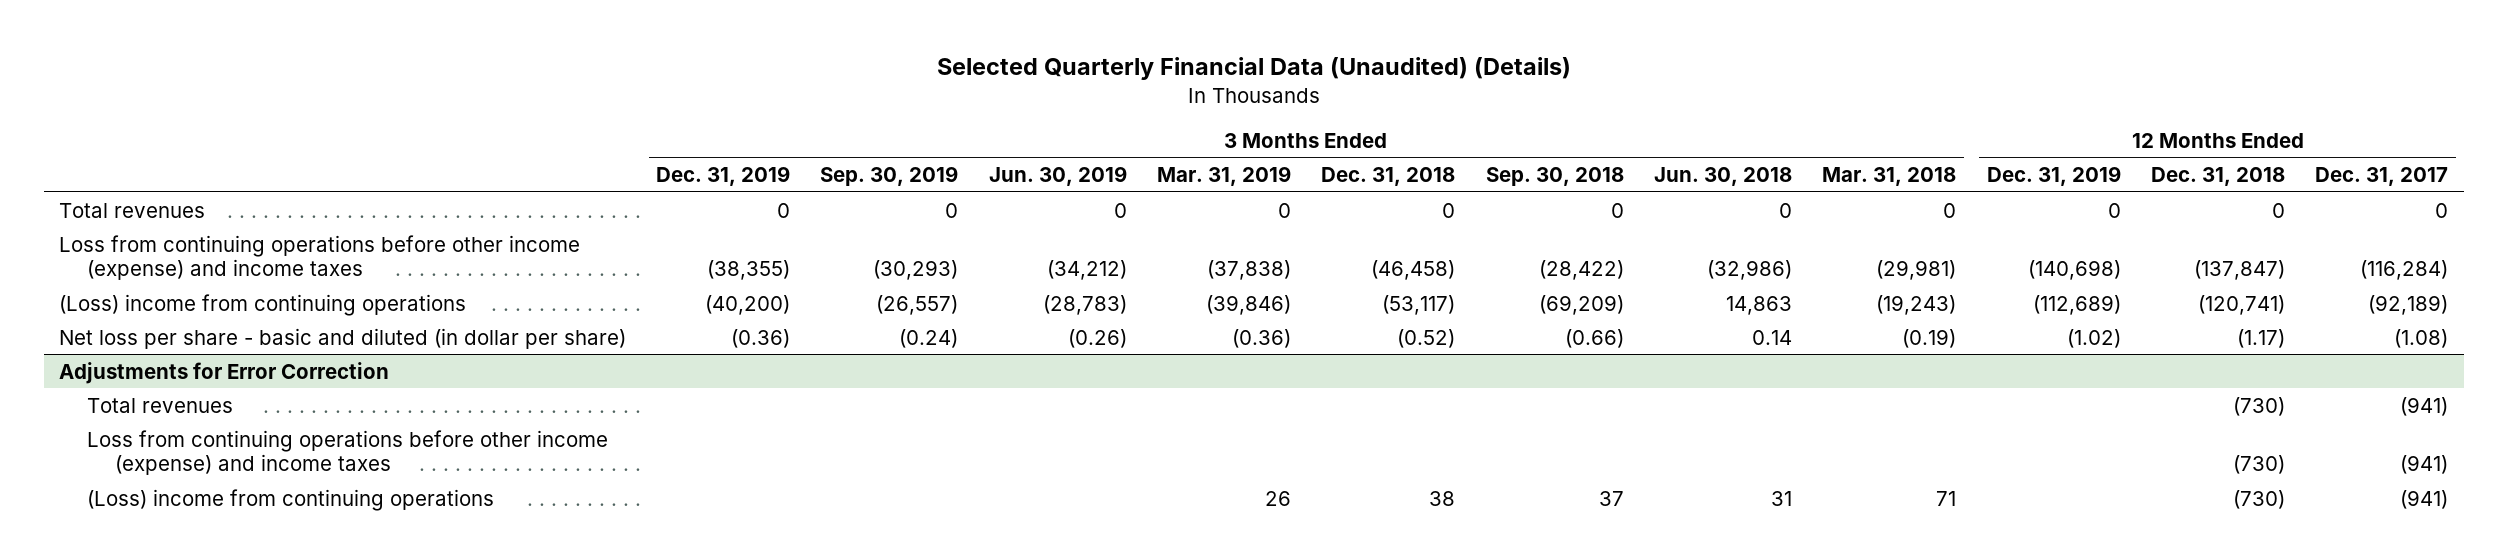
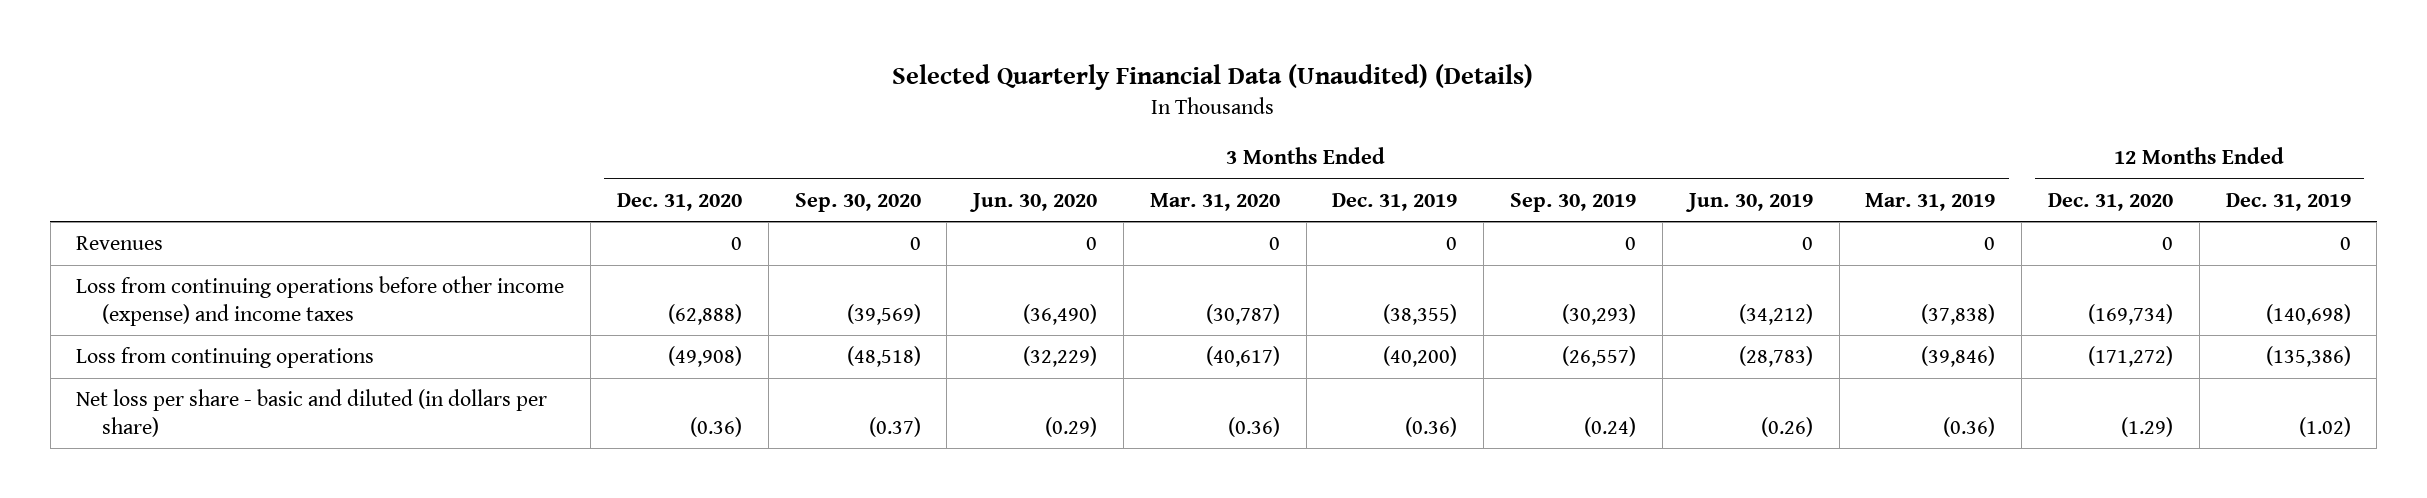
[1321,166,1456,186] Dec. 31, 2018 -> none
[1485,166,1624,186] Sep. 30, 2018 -> none
[1654,166,1793,186] Jun. 30, 2018 -> none
[1822,166,1957,186] Mar. 31, 2018 -> none
[2151,166,2286,186] Dec. 31, 2018 -> none
[2315,166,2449,186] Dec. 31, 2017 -> none
none -> [616,192,742,211] Dec. 31, 2020
none -> [794,192,921,212] Sep. 30, 2020
none -> [969,192,1098,212] Jun. 30, 2020
none -> [1149,192,1280,211] Mar. 31, 2020
none -> [2048,192,2174,211] Dec. 31, 2020
[58,202,205,218] Total revenues -> [76,236,164,251] Revenues
[58,361,389,384] Adjustments for Error Correction -> none
[87,397,234,413] Total revenues -> none
[87,429,609,476] Loss from continuing operations before other income (expense) and income taxes -> none
[87,488,495,511] (Loss) income from continuing operations -> none
[58,293,466,316] (Loss) income from continuing operations -> [76,347,375,369] Loss from continuing operations
[2032,294,2121,315] (112,689) -> [2265,346,2351,368] (135,386)
[58,327,626,349] Net loss per share - basic and diluted (in dollar per share) -> [76,389,548,438] Net loss per share - basic and diluted (in dollars per share)

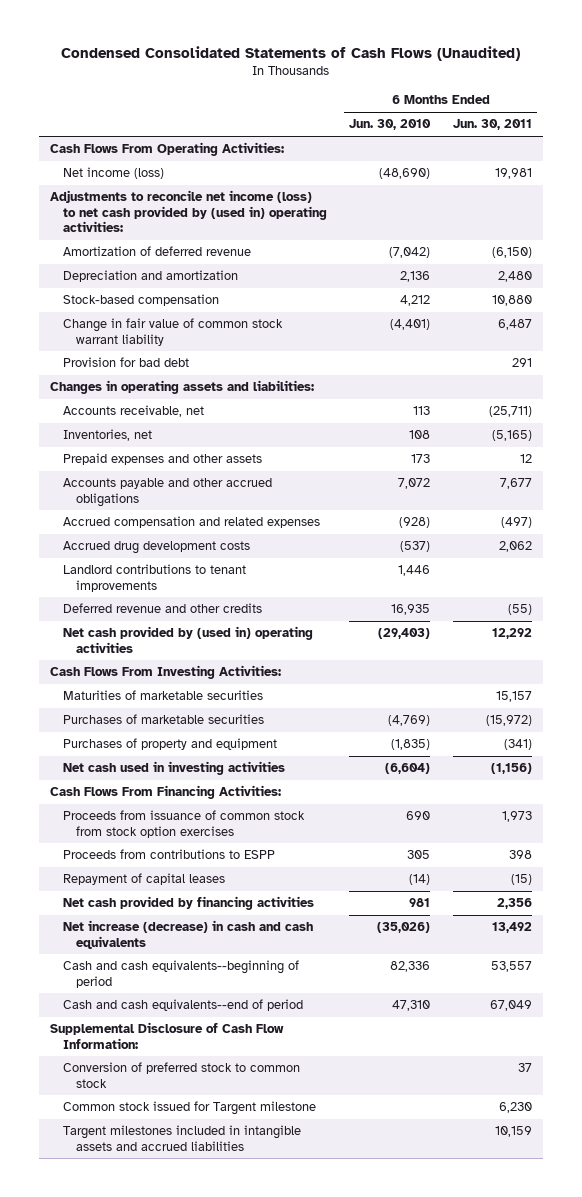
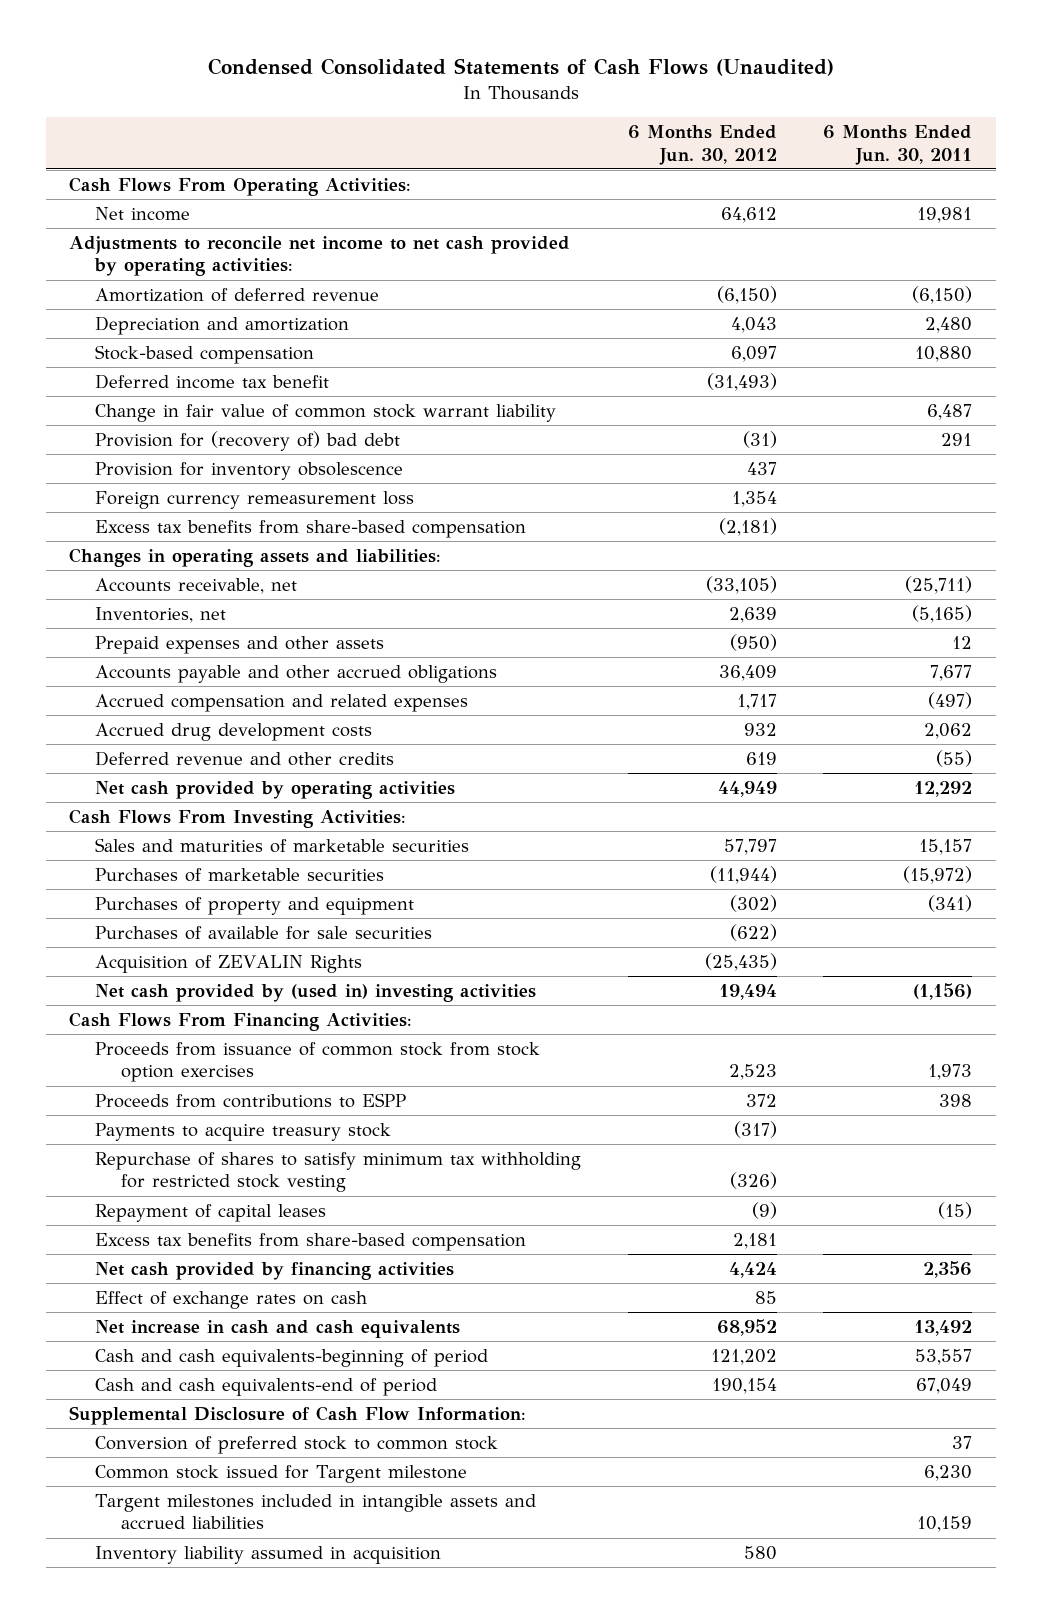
[349,119,432,131] Jun. 30, 2010 -> none
none -> [627,125,777,165] 6 Months Ended Jun. 30, 2012
[62,167,164,180] Net income (loss) -> [94,206,190,221] Net income
[49,190,327,232] Adjustments to reconcile net income (loss) to net cash provided by (used in) operating activities: -> [68,235,570,277] Adjustments to reconcile net income to net cash provided by operating activities:
none -> [94,373,329,389] Deferred income tax benefit
[62,357,189,368] Provision for bad debt -> [94,430,400,451] Provision for (recovery of) bad debt
none -> [94,461,403,480] Provision for inventory obsolescence
none -> [94,490,414,509] Foreign currency remeasurement loss
none -> [94,519,526,538] Excess tax benefits from share-based compensation
[62,564,246,592] Landlord contributions to tenant improvements -> none
[62,626,313,653] Net cash provided by (used in) operating activities -> [94,780,455,799] Net cash provided by operating activities
[62,690,263,701] Maturities of marketable securities -> [94,837,469,853] Sales and maturities of marketable securities
none -> [94,925,432,940] Purchases of available for sale securities
none -> [94,954,362,973] Acquisition of ZEVALIN Rights
[62,761,285,776] Net cash used in investing activities -> [94,983,536,1002] Net cash provided by (used in) investing activities
none -> [94,1122,391,1141] Payments to acquire treasury stock
none -> [94,1151,581,1193] Repurchase of shares to satisfy minimum tax withholding for restricted stock vesting
none -> [94,1232,526,1251] Excess tax benefits from share-based compensation
none -> [94,1290,367,1309] Effect of exchange rates on cash
[62,920,313,949] Net increase (decrease) in cash and cash equivalents -> [94,1319,460,1338] Net increase in cash and cash equivalents
[62,960,299,988] Cash and cash equivalents--beginning of period -> [94,1348,488,1367] Cash and cash equivalents-beginning of period
[62,999,303,1012] Cash and cash equivalents--end of period -> [94,1377,437,1396] Cash and cash equivalents-end of period
none -> [94,1545,441,1564] Inventory liability assumed in acquisition

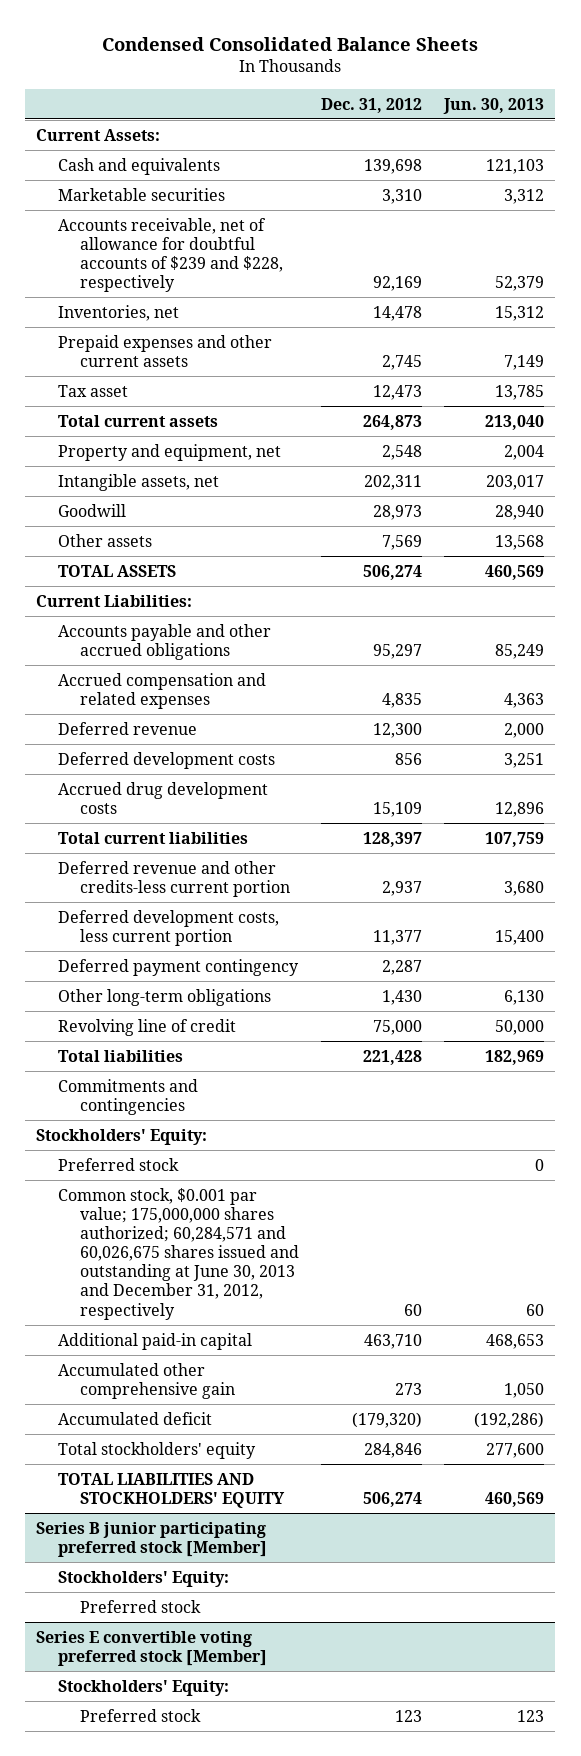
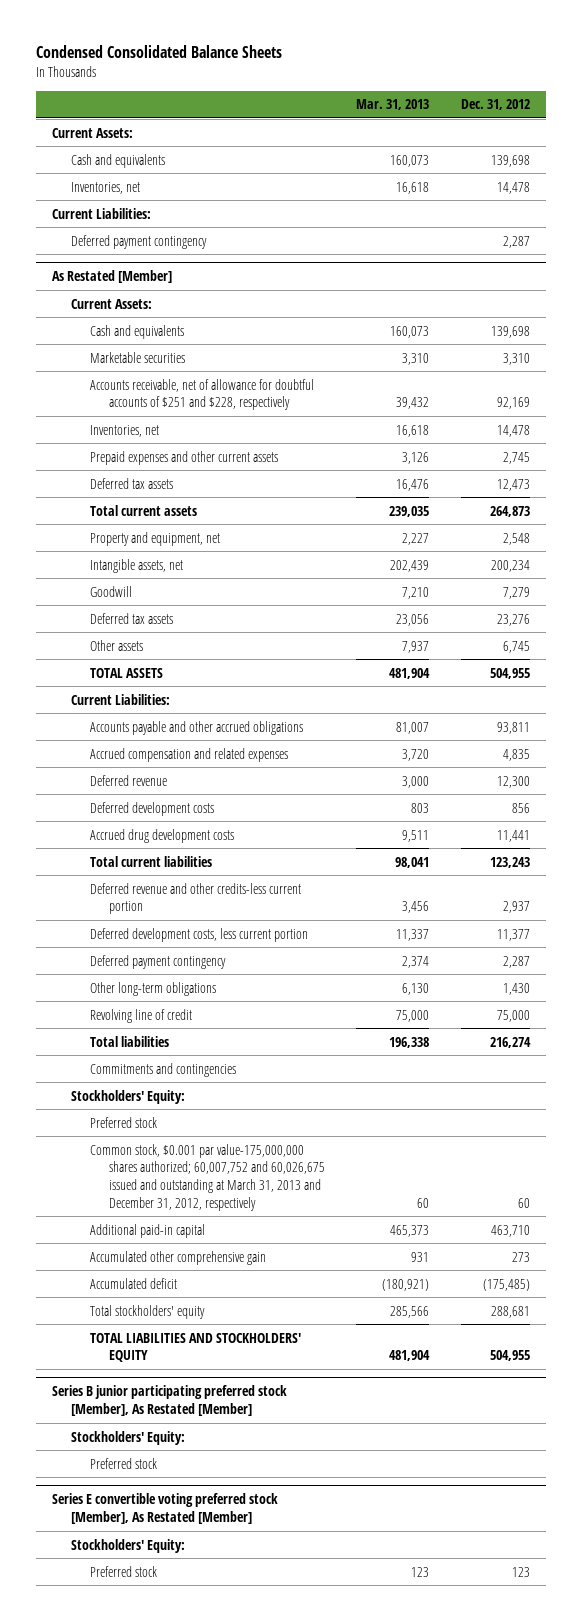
[443,97,545,114] Jun. 30, 2013 -> none
none -> [356,99,430,111] Mar. 31, 2013
none -> [70,181,140,194] Inventories, net
none -> [51,207,151,219] Current Liabilities:
none -> [70,234,207,249] Deferred payment contingency
none -> [51,270,172,284] As Restated [Member]
none -> [70,298,152,309] Current Assets:
none -> [89,324,184,339] Cash and equivalents
[58,217,284,293] Accounts receivable, net of allowance for doubtful accounts of $239 and $228, respectively -> [89,378,314,411] Accounts receivable, net of allowance for doubtful accounts of $251 and $228, respectively
[58,384,129,397] Tax asset -> [89,477,173,489] Deferred tax assets
[364,474,423,490] 202,311 -> [491,559,531,572] 200,234
[373,504,423,520] 28,973 -> [503,586,531,599] 7,279
none -> [89,612,173,624] Deferred tax assets
[382,534,423,550] 7,569 -> [503,640,531,653] 6,745
[363,564,423,580] 506,274 -> [490,667,531,679] 504,955
[373,644,423,660] 95,297 -> [497,721,531,734] 93,811
[373,802,423,818] 15,109 -> [497,829,531,842] 11,441
[363,831,423,847] 128,397 -> [490,856,531,868] 123,243
[363,1049,423,1065] 221,428 -> [490,1036,532,1048] 216,274
[58,1187,300,1320] Common stock, $0.001 par value; 175,000,000 shares authorized; 60,284,571 and 60,026,675 shares issued and outstanding at June 30, 2013 and December 31, 2012, respectively -> [89,1143,325,1211] Common stock, $0.001 par value-175,000,000 shares authorized; 60,007,752 and 60,026,675 issued and outstanding at March 31, 2013 and December 31, 2012, respectively
[352,1411,423,1428] (179,320) -> [483,1278,531,1291] (175,485)
[364,1442,423,1458] 284,846 -> [491,1305,531,1318] 288,681
[363,1492,423,1508] 506,274 -> [490,1350,531,1362] 504,955
[36,1521,268,1558] Series B junior participating preferred stock [Member] -> [51,1385,287,1417] Series B junior participating preferred stock [Member], As Restated [Member]
[36,1630,268,1667] Series E convertible voting preferred stock [Member] -> [51,1493,278,1525] Series E convertible voting preferred stock [Member], As Restated [Member]

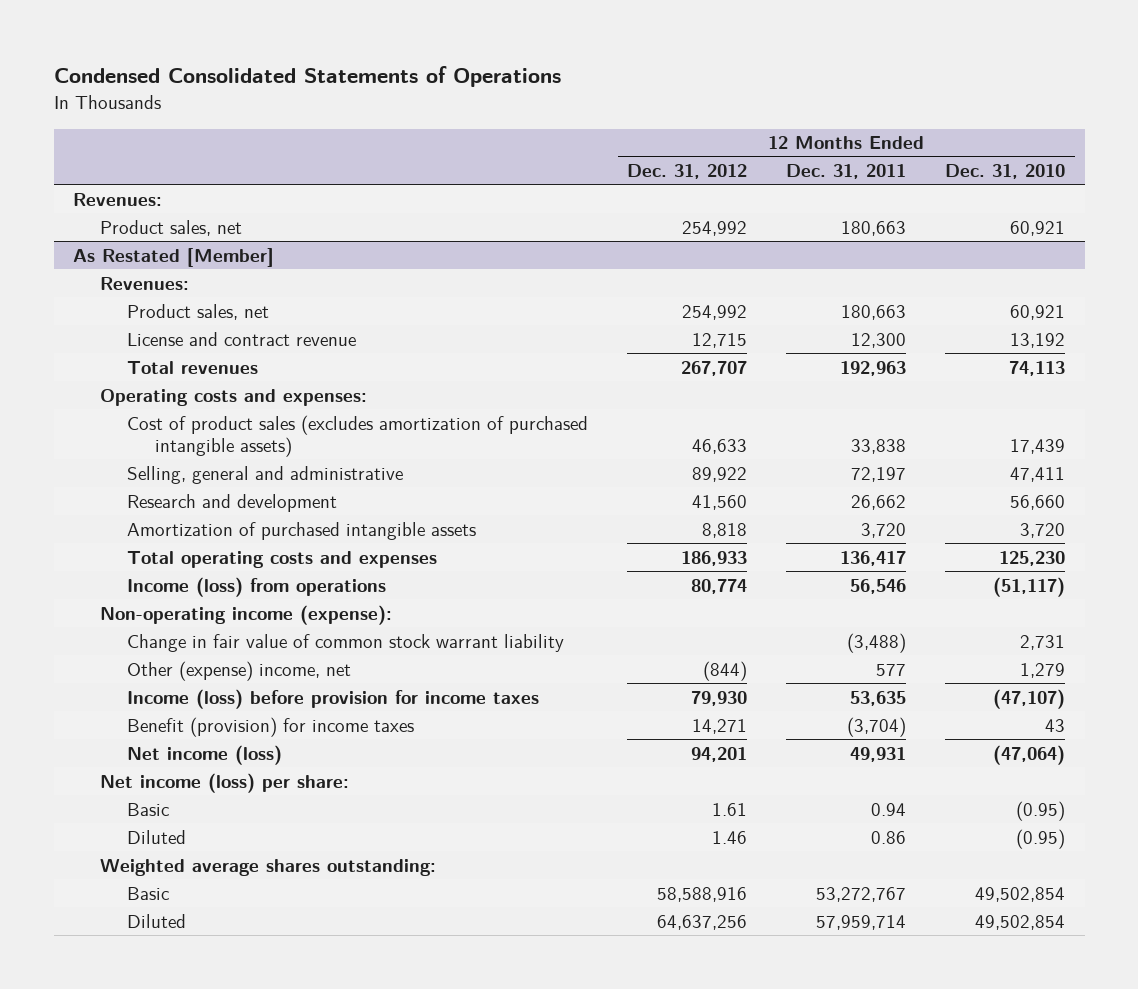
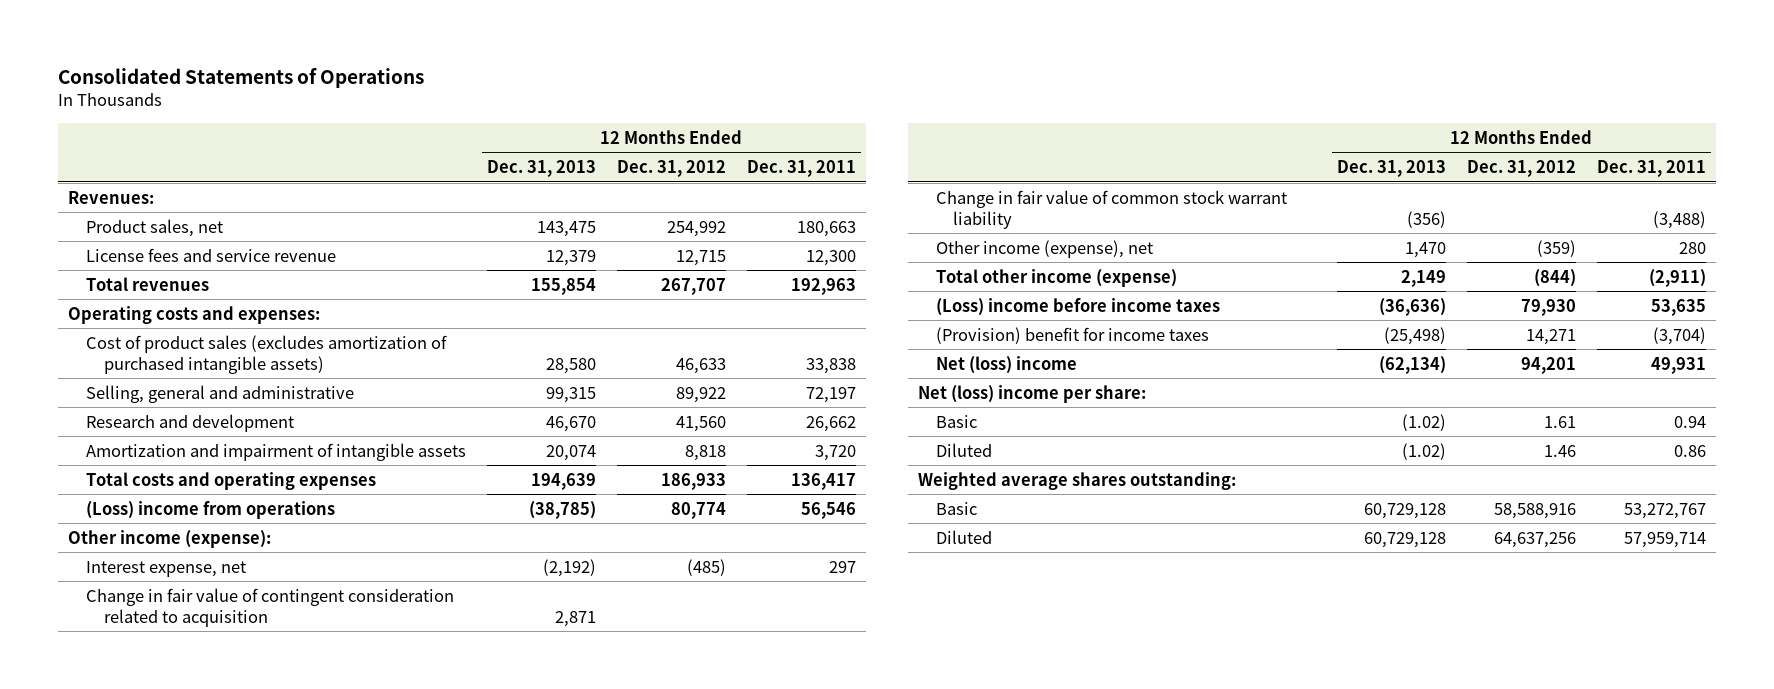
[53,66,561,88] Condensed Consolidated Statements of Operations -> [57,67,424,88] Consolidated Statements of Operations
[945,164,1066,180] Dec. 31, 2010 -> none
none -> [486,159,596,177] Dec. 31, 2013
[72,247,274,267] As Restated [Member] -> none
[100,276,190,290] Revenues: -> none
[127,303,270,320] Product sales, net -> none
[127,331,357,346] License and contract revenue -> [85,247,336,262] License fees and service revenue
[127,521,477,540] Amortization of purchased intangible assets -> [85,442,466,461] Amortization and impairment of intangible assets
[127,550,438,568] Total operating costs and expenses -> [85,471,376,490] Total costs and operating expenses
[127,576,387,597] Income (loss) from operations -> [85,500,335,519] (Loss) income from operations
[100,604,393,625] Non-operating income (expense): -> [68,529,272,548] Other income (expense):
none -> [85,560,246,577] Interest expense, net
none -> [85,587,454,627] Change in fair value of contingent consideration related to acquisition
[127,660,352,681] Other (expense) income, net -> [935,239,1153,258] Other income (expense), net
[703,660,748,681] (844) -> [1536,239,1576,257] (359)
[876,663,907,676] 577 -> [1678,241,1706,254] 280
none -> [935,268,1177,287] Total other income (expense)
[127,688,540,709] Income (loss) before provision for income taxes -> [935,297,1220,316] (Loss) income before income taxes
[127,716,415,737] Benefit (provision) for income taxes -> [935,326,1209,344] (Provision) benefit for income taxes
[127,744,283,765] Net income (loss) -> [935,355,1077,374] Net (loss) income
[100,772,350,793] Net income (loss) per share: -> [918,384,1147,403] Net (loss) income per share:

